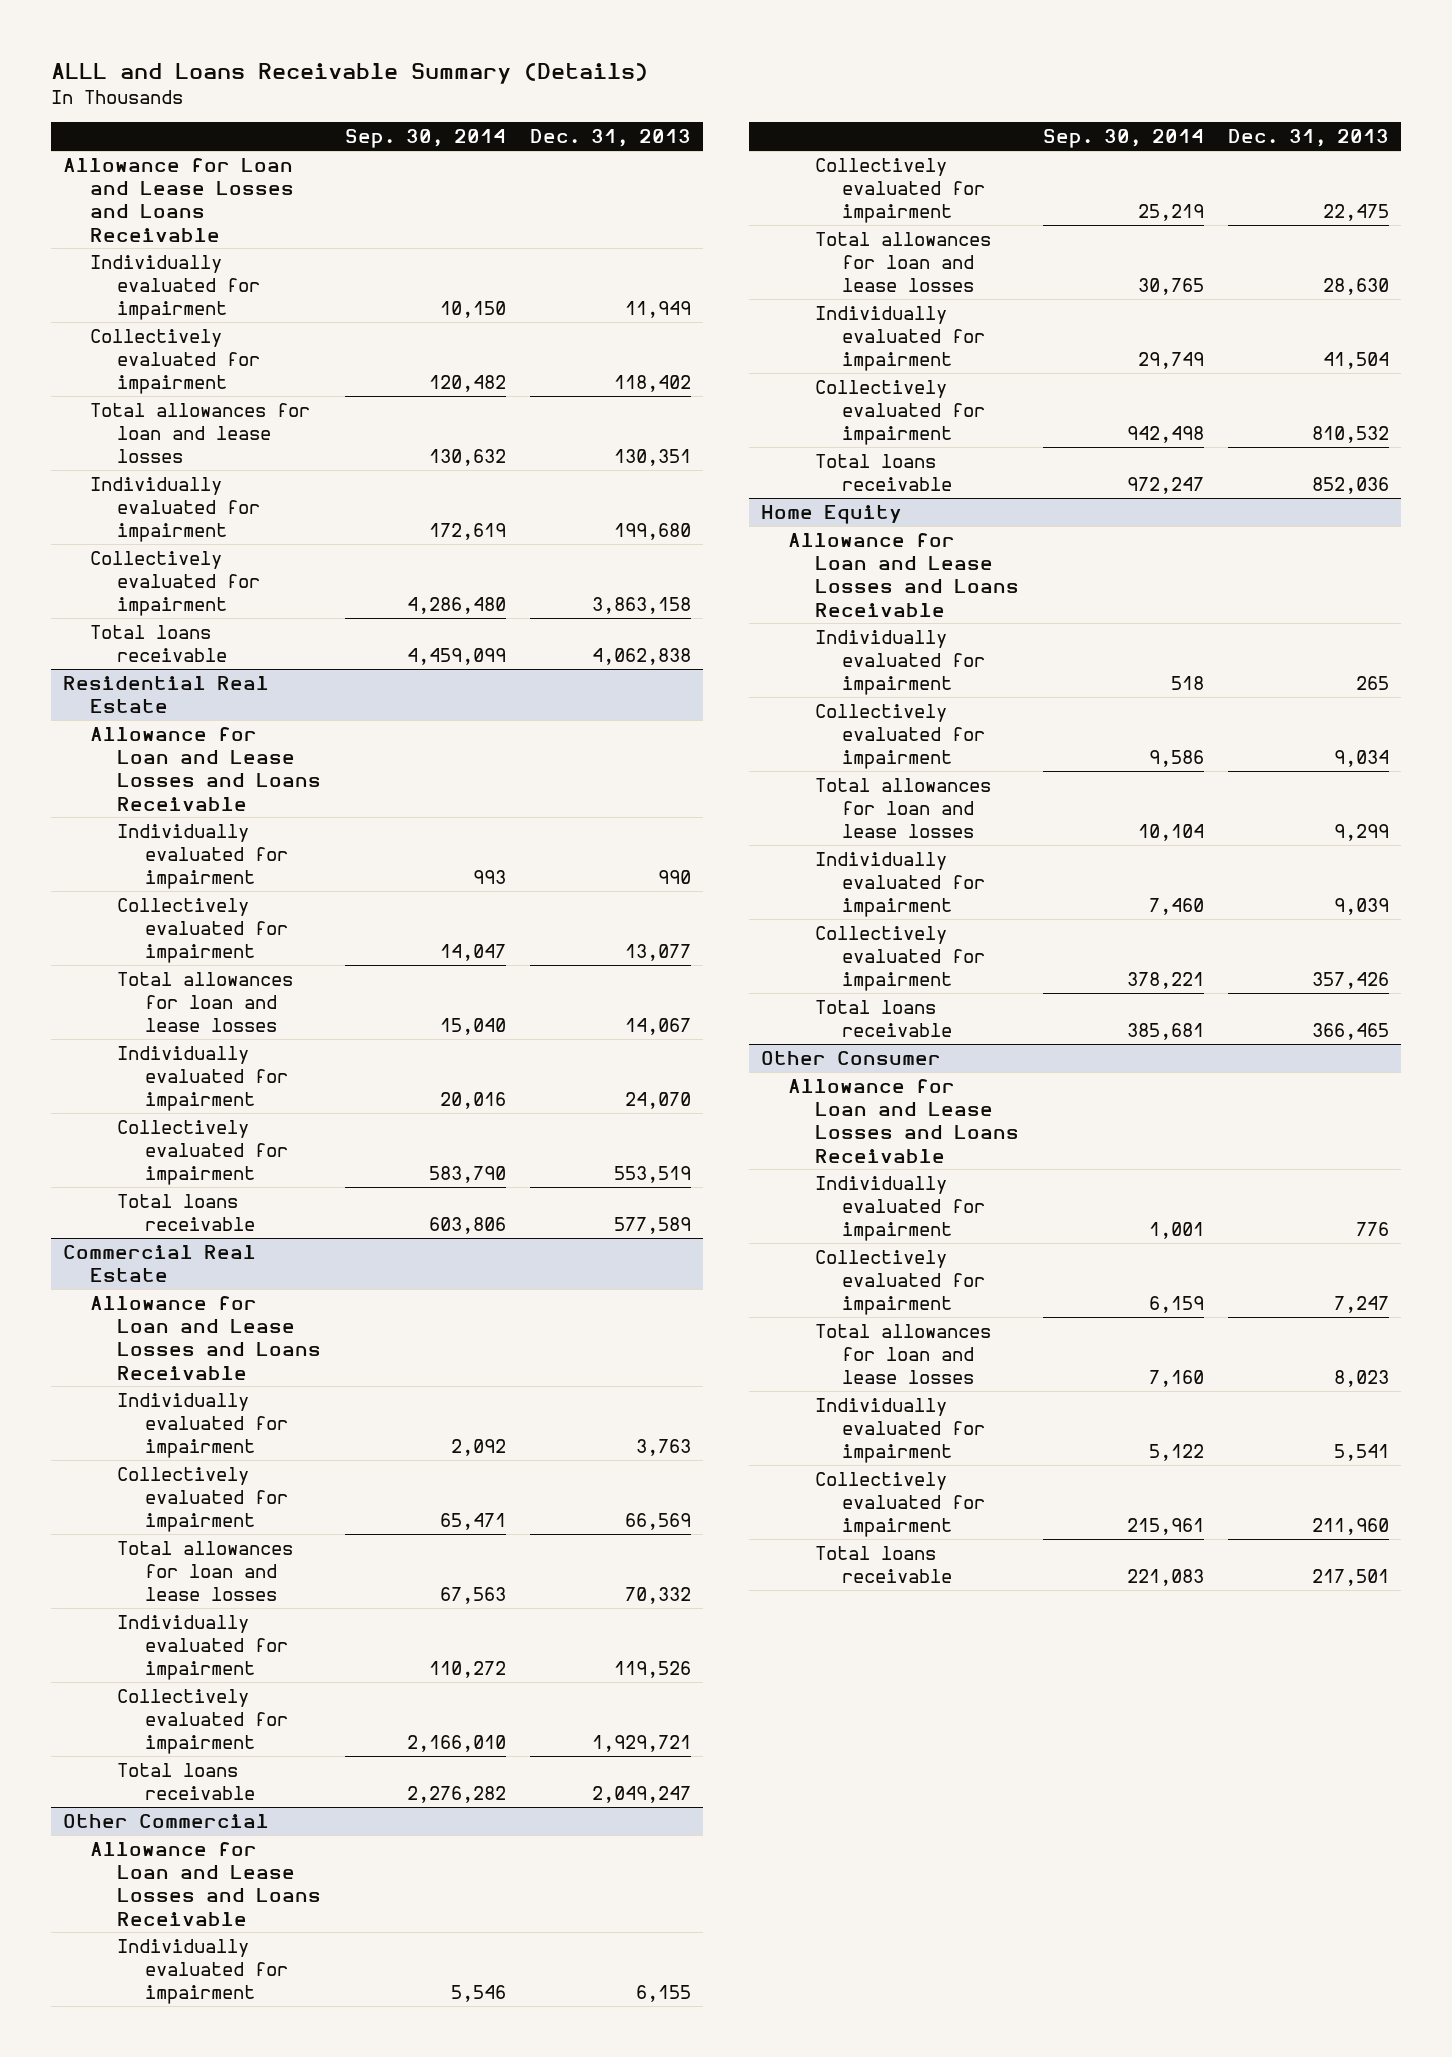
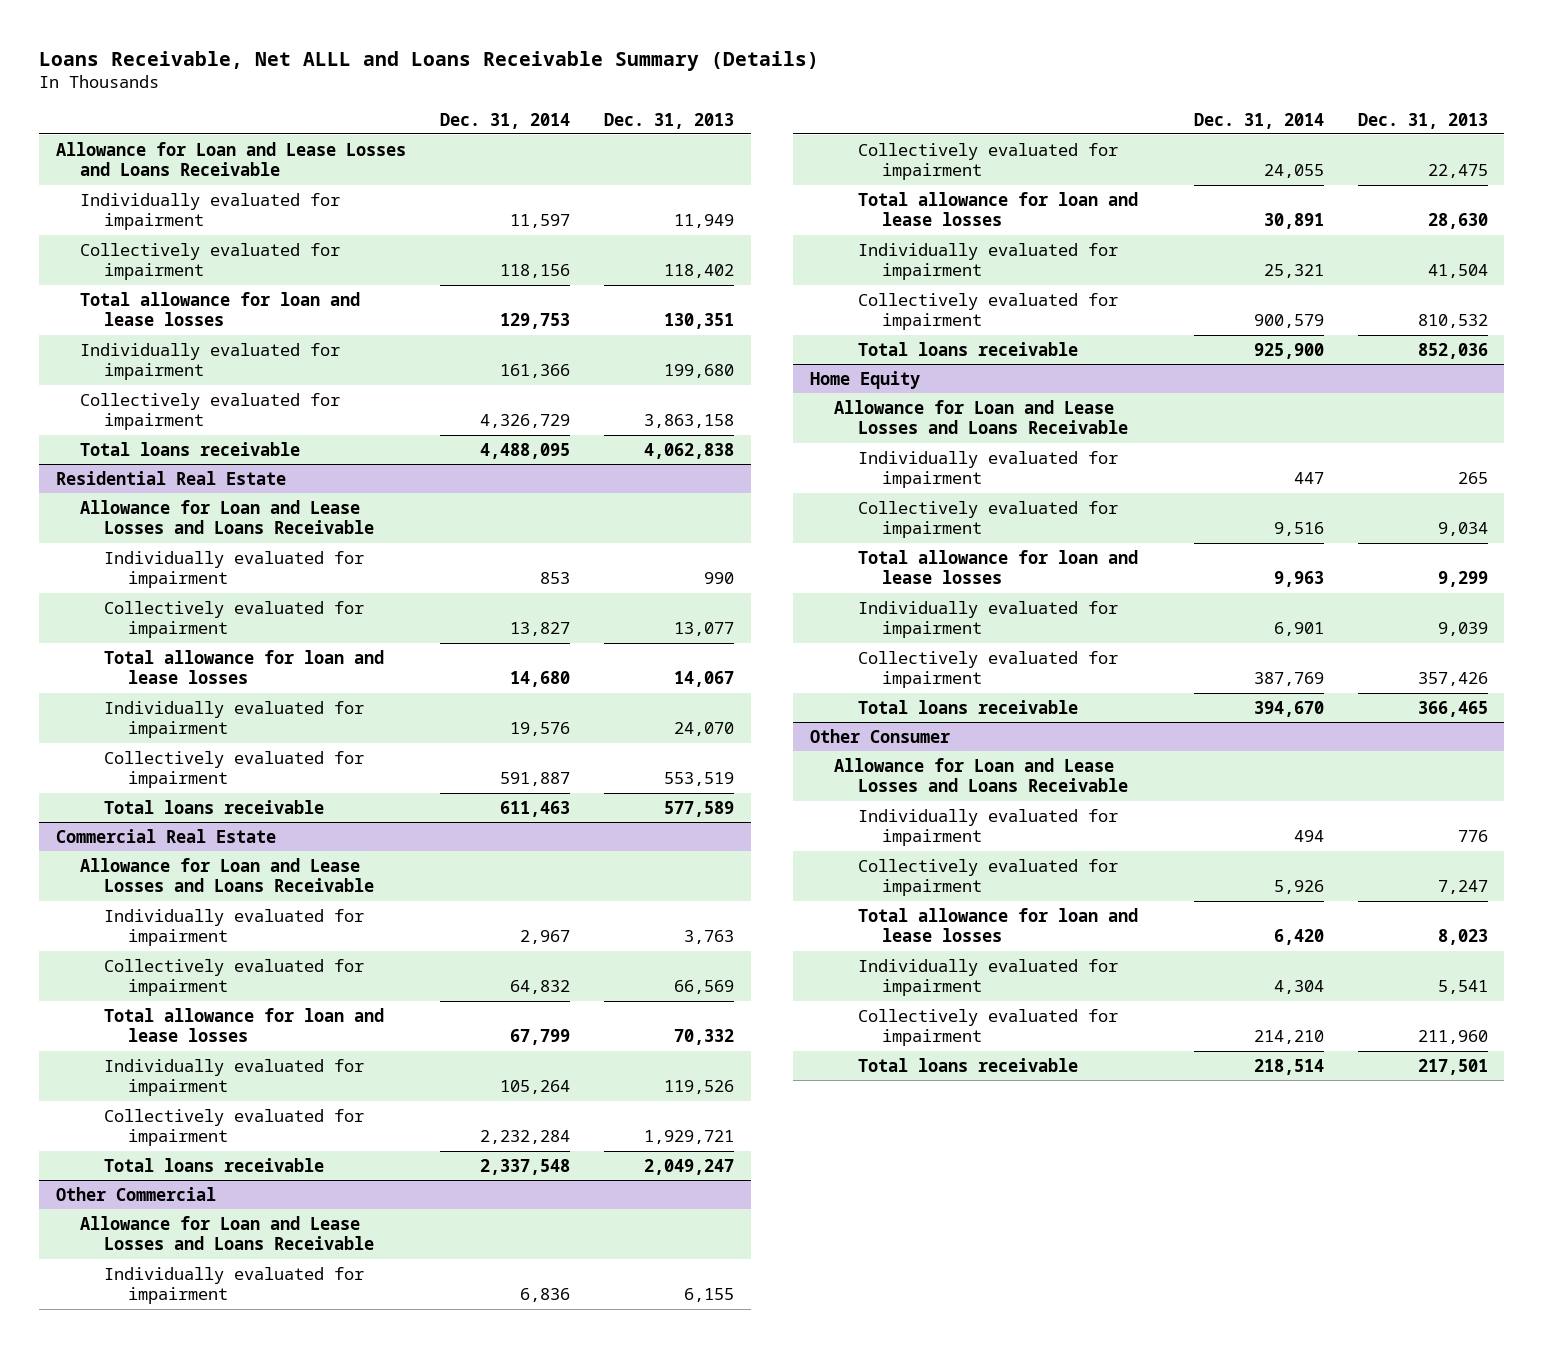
[51,63,649,85] ALLL and Loans Receivable Summary (Details) -> [39,50,820,71] Loans Receivable, Net ALLL and Loans Receivable Summary (Details)
[345,129,507,149] Sep. 30, 2014 -> none
none -> [440,112,571,129] Dec. 31, 2014
[90,402,311,464] Total allowances for loan and lease losses -> [80,291,361,327] Total allowance for loan and lease losses
[117,971,294,1033] Total allowances for loan and lease losses -> [104,649,385,685] Total allowance for loan and lease losses
[117,1540,294,1602] Total allowances for loan and lease losses -> [104,1007,385,1043] Total allowance for loan and lease losses
[815,231,992,293] Total allowances for loan and lease losses -> [857,191,1138,227] Total allowance for loan and lease losses
[815,777,992,839] Total allowances for loan and lease losses -> [857,549,1138,585] Total allowance for loan and lease losses
[815,1323,992,1385] Total allowances for loan and lease losses -> [857,907,1138,943] Total allowance for loan and lease losses

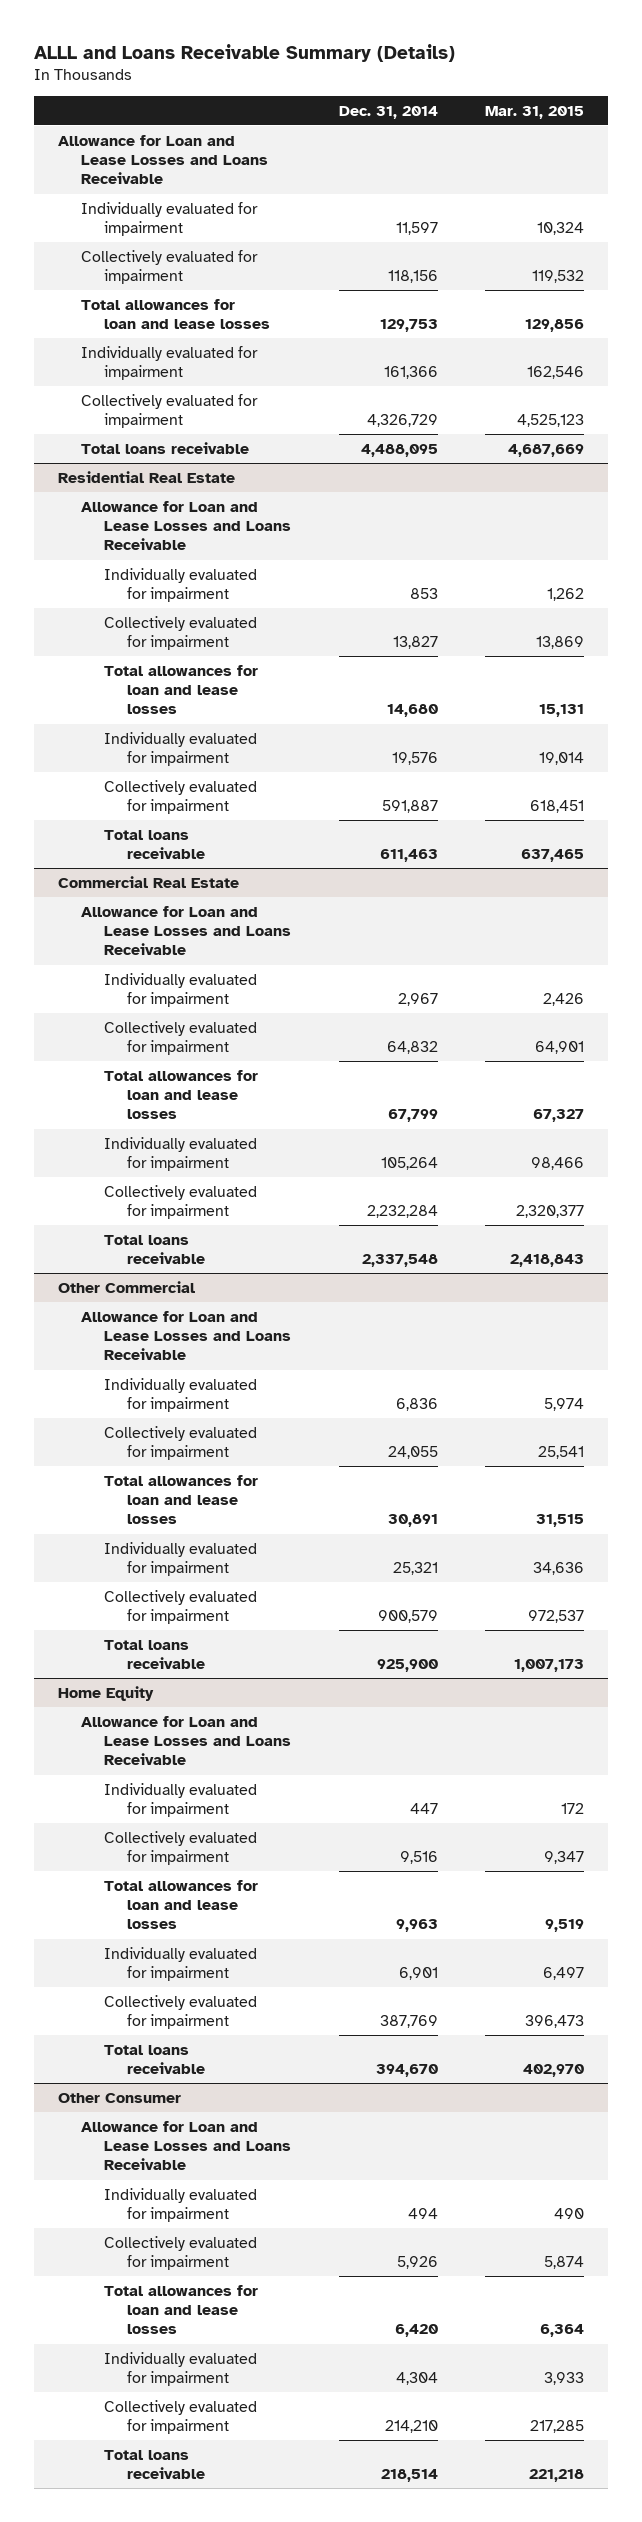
[39,50,820,71] Loans Receivable, Net ALLL and Loans Receivable Summary (Details) -> [33,43,455,62] ALLL and Loans Receivable Summary (Details)
[603,112,734,129] Dec. 31, 2013 -> none
none -> [485,105,585,119] Mar. 31, 2015
[80,291,361,327] Total allowance for loan and lease losses -> [80,298,271,330] Total allowances for loan and lease losses
[104,649,385,685] Total allowance for loan and lease losses -> [104,664,259,715] Total allowances for loan and lease losses
[104,1007,385,1043] Total allowance for loan and lease losses -> [104,1069,259,1120] Total allowances for loan and lease losses
[857,191,1138,227] Total allowance for loan and lease losses -> [104,1474,259,1525] Total allowances for loan and lease losses
[857,549,1138,585] Total allowance for loan and lease losses -> [104,1879,259,1930] Total allowances for loan and lease losses
[857,907,1138,943] Total allowance for loan and lease losses -> [104,2284,259,2335] Total allowances for loan and lease losses

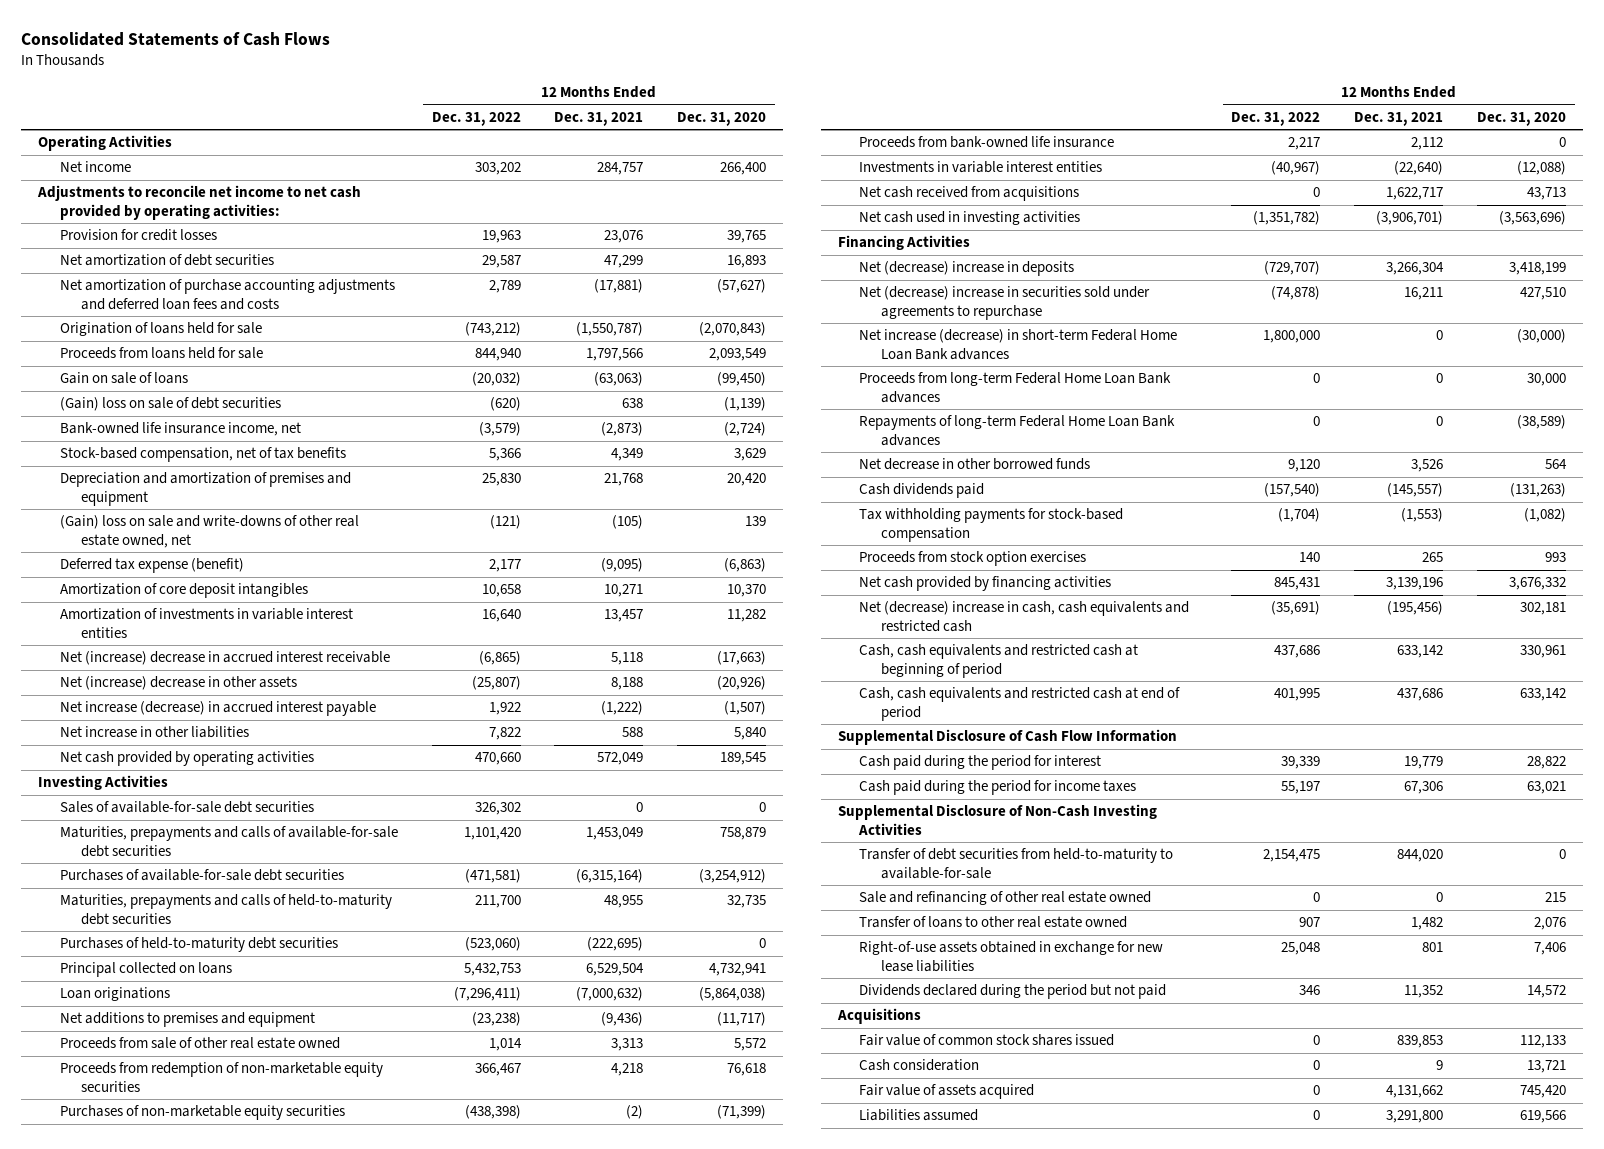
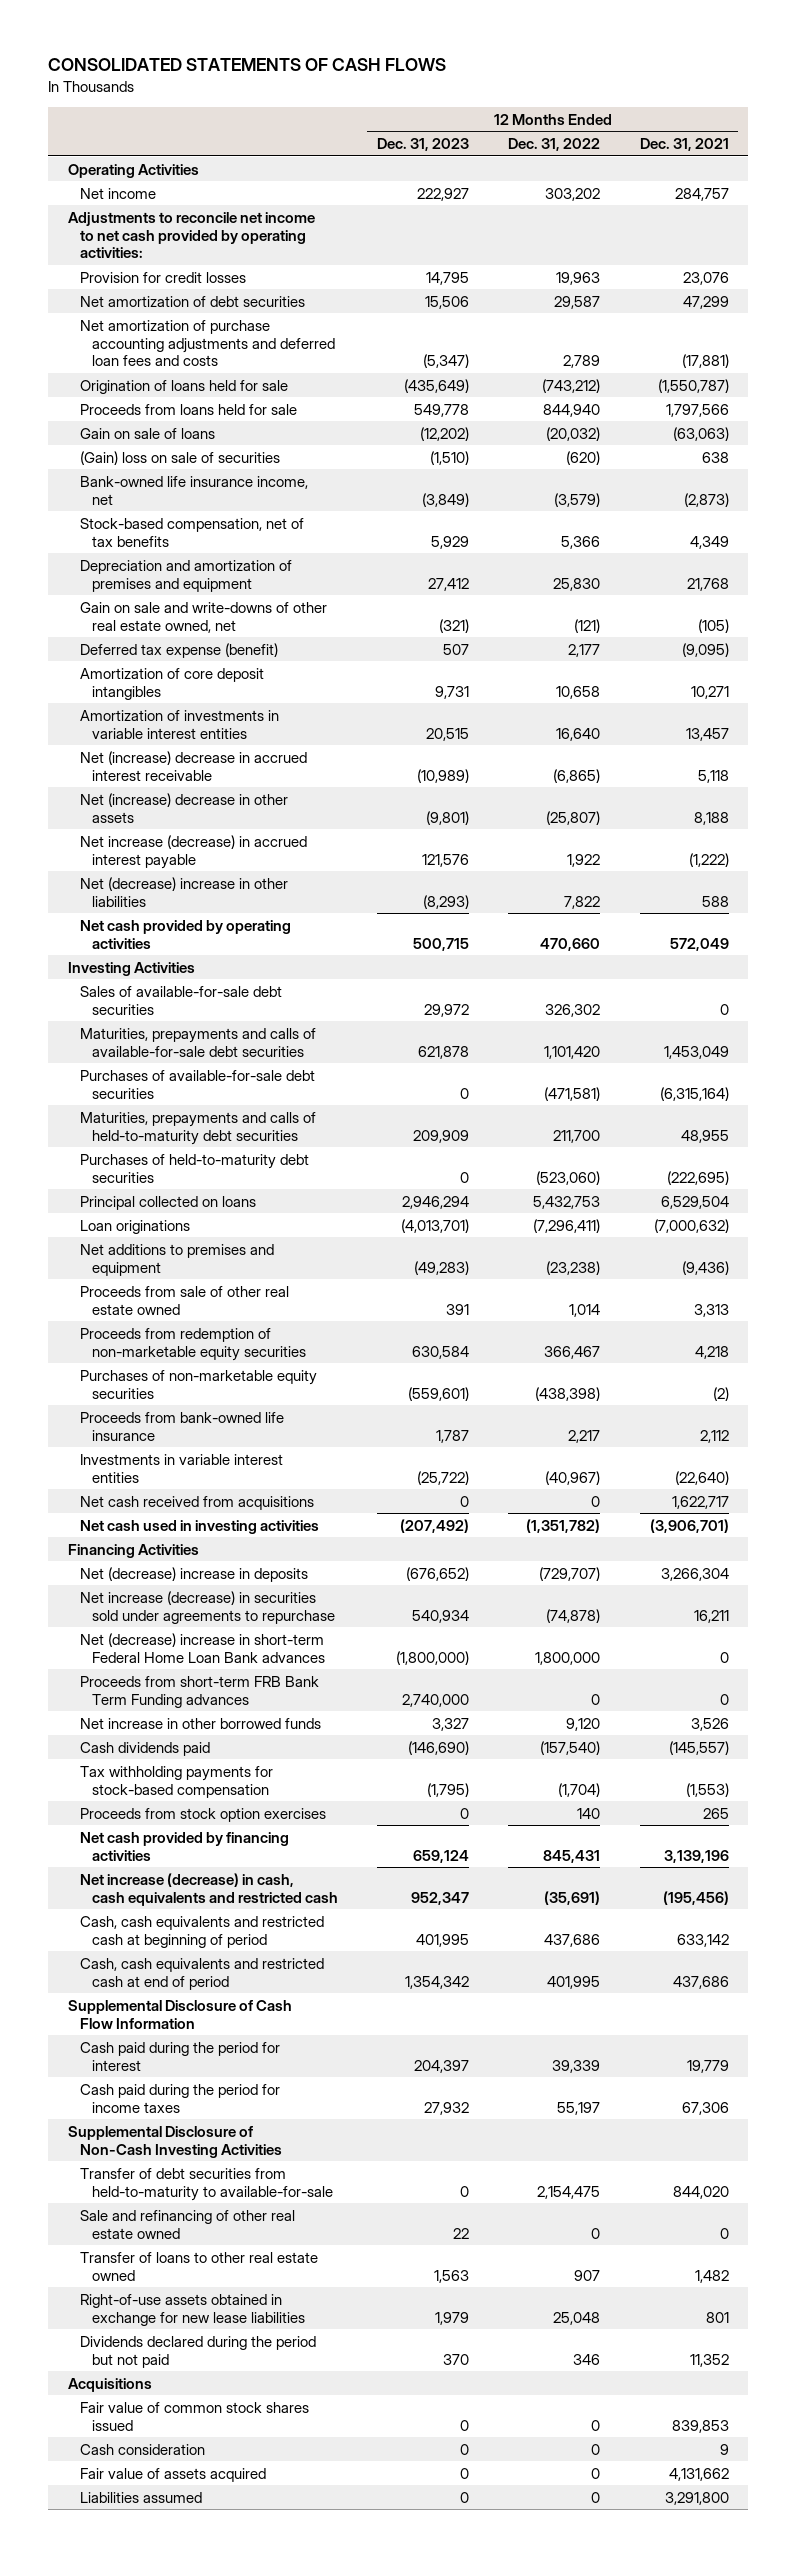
[21,31,331,46] Consolidated Statements of Cash Flows -> [47,58,446,72] CONSOLIDATED STATEMENTS OF CASH FLOWS
[677,111,767,126] Dec. 31, 2020 -> none
none -> [377,138,470,152] Dec. 31, 2023
[59,397,281,412] (Gain) loss on sale of debt securities -> [79,450,280,465] (Gain) loss on sale of securities
[59,515,359,548] (Gain) loss on sale and write-downs of other real estate owned, net -> [79,601,327,633] Gain on sale and write-downs of other real estate owned, net
[59,726,249,739] Net increase in other liabilities -> [79,876,288,907] Net (decrease) increase in other liabilities
[859,372,1172,403] Proceeds from long-term Federal Home Loan Bank advances -> none
[859,415,1176,446] Repayments of long-term Federal Home Loan Bank advances -> none
[859,286,1151,320] Net (decrease) increase in securities sold under agreements to repurchase -> [79,1590,335,1624] Net increase (decrease) in securities sold under agreements to repurchase
[859,329,1178,360] Net increase (decrease) in short-term Federal Home Loan Bank advances -> [79,1632,325,1663] Net (decrease) increase in short-term Federal Home Loan Bank advances
none -> [79,1675,319,1708] Proceeds from short-term FRB Bank Term Funding advances
[859,458,1091,471] Net decrease in other borrowed funds -> [79,1717,321,1729] Net increase in other borrowed funds
[859,601,1190,632] Net (decrease) increase in cash, cash equivalents and restricted cash -> [79,1872,338,1906] Net increase (decrease) in cash, cash equivalents and restricted cash

